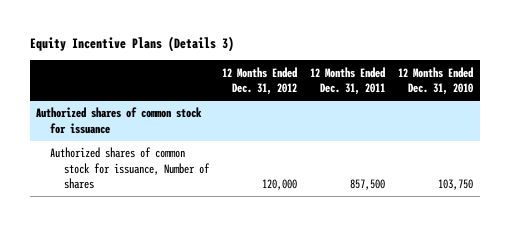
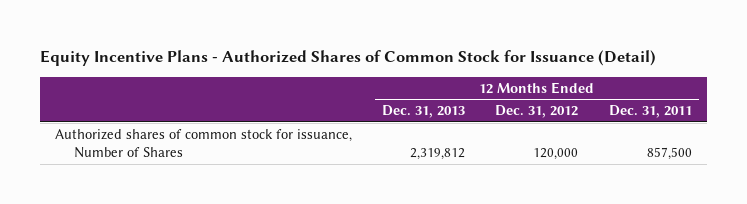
[29,36,234,53] Equity Incentive Plans (Details 3) -> [39,50,656,67] Equity Incentive Plans - Authorized Shares of Common Stock for Issuance (Detail)
[398,66,474,96] 12 Months Ended Dec. 31, 2010 -> none
none -> [382,105,466,119] Dec. 31, 2013
[36,107,203,134] Authorized shares of common stock for issuance -> none
[50,147,211,190] Authorized shares of common stock for issuance, Number of shares -> [54,128,352,159] Authorized shares of common stock for issuance, Number of Shares

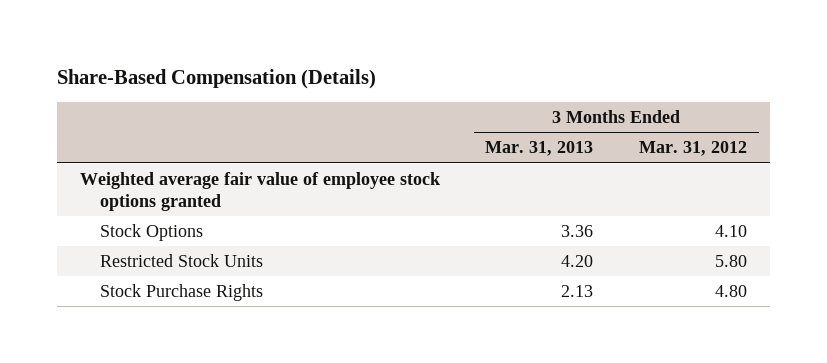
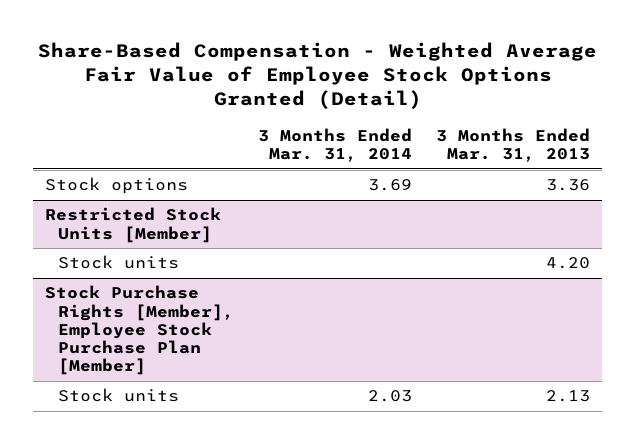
[56,69,376,90] Share-Based Compensation (Details) -> [37,42,597,110] Share-Based Compensation - Weighted Average Fair Value of Employee Stock Options Granted (Detail)
[639,141,748,157] Mar. 31, 2012 -> none
none -> [258,128,413,163] 3 Months Ended Mar. 31, 2014
[79,171,440,211] Weighted average fair value of employee stock options granted -> none
[99,223,203,241] Stock Options -> [45,177,189,195] Stock options
none -> [45,207,222,243] Restricted Stock Units [Member]
[99,253,263,267] Restricted Stock Units -> [58,255,180,270] Stock units
none -> [45,285,235,376] Stock Purchase Rights [Member], Employee Stock Purchase Plan [Member]
[99,283,263,301] Stock Purchase Rights -> [58,388,180,403] Stock units

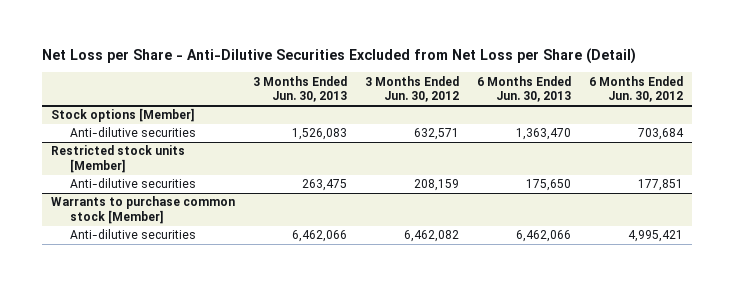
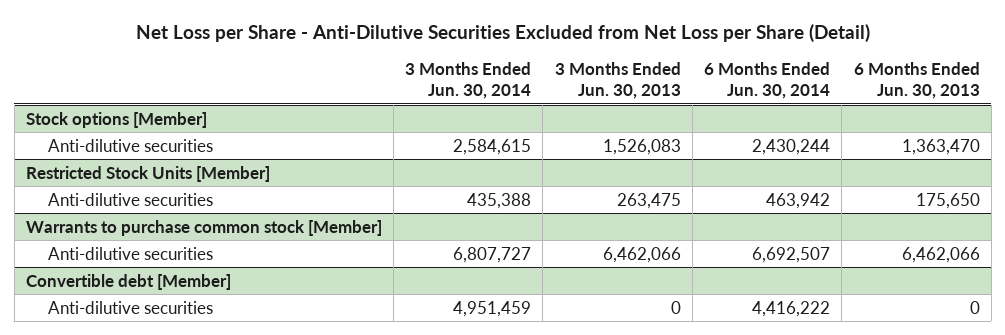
[364,75,459,103] 3 Months Ended Jun. 30, 2012 -> none
[589,75,684,103] 6 Months Ended Jun. 30, 2012 -> none
none -> [405,62,532,100] 3 Months Ended Jun. 30, 2014
none -> [704,62,831,100] 6 Months Ended Jun. 30, 2014
[50,145,185,173] Restricted stock units [Member] -> [25,165,270,182] Restricted Stock Units [Member]
none -> [25,273,231,290] Convertible debt [Member]
none -> [47,300,213,314] Anti-dilutive securities

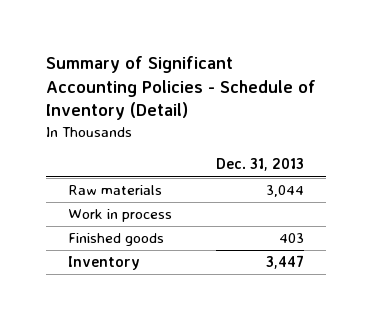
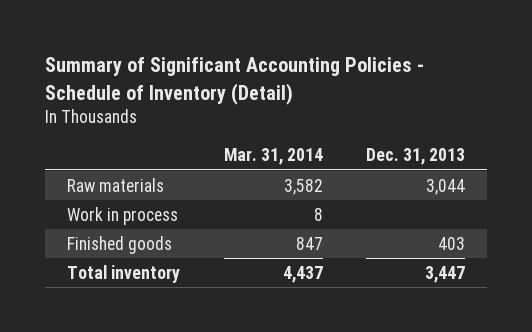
none -> [223,148,323,166] Mar. 31, 2014
[67,256,140,271] Inventory -> [66,264,180,283] Total inventory

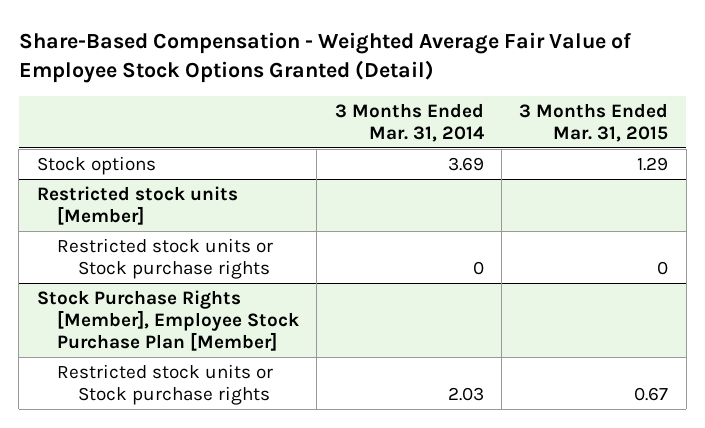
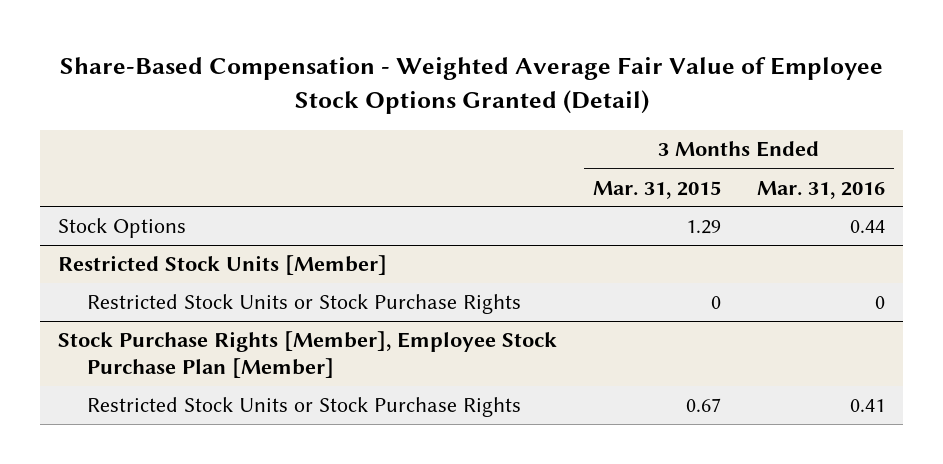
[334,102,485,142] 3 Months Ended Mar. 31, 2014 -> none
none -> [757,180,886,199] Mar. 31, 2016
[36,155,156,175] Stock options -> [58,218,187,239] Stock Options
[36,185,238,225] Restricted stock units [Member] -> [58,255,388,276] Restricted Stock Units [Member]
[57,237,274,279] Restricted stock units or Stock purchase rights -> [87,294,522,315] Restricted Stock Units or Stock Purchase Rights
[57,363,274,405] Restricted stock units or Stock purchase rights -> [87,397,522,418] Restricted Stock Units or Stock Purchase Rights

